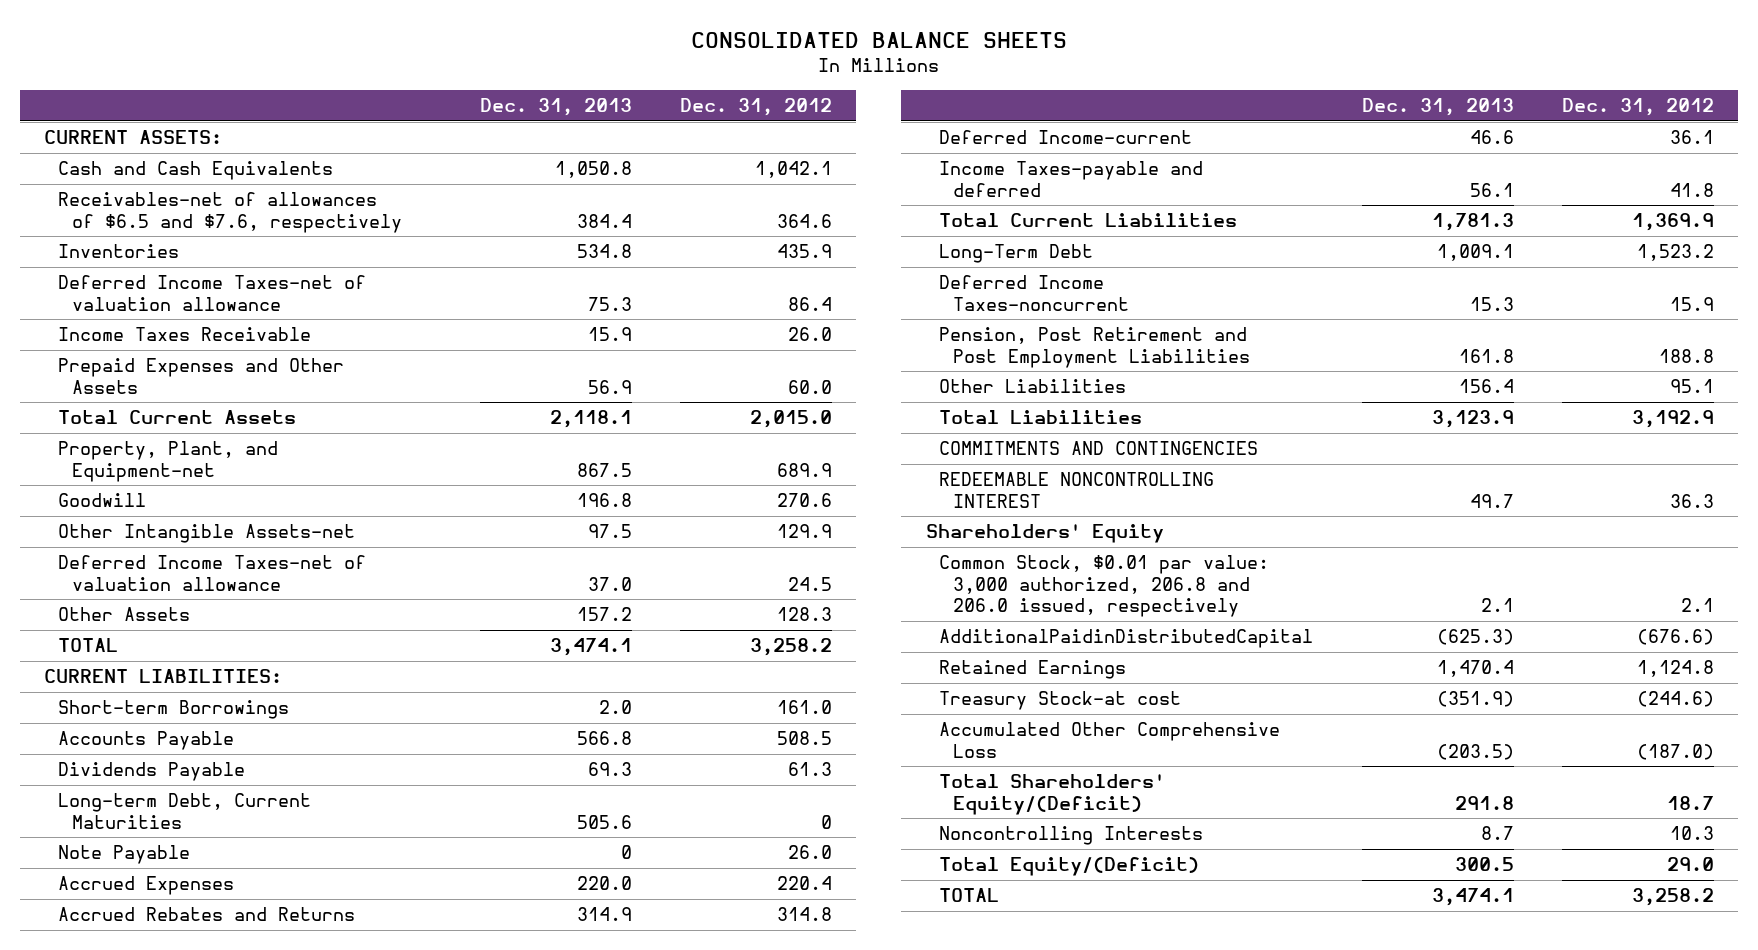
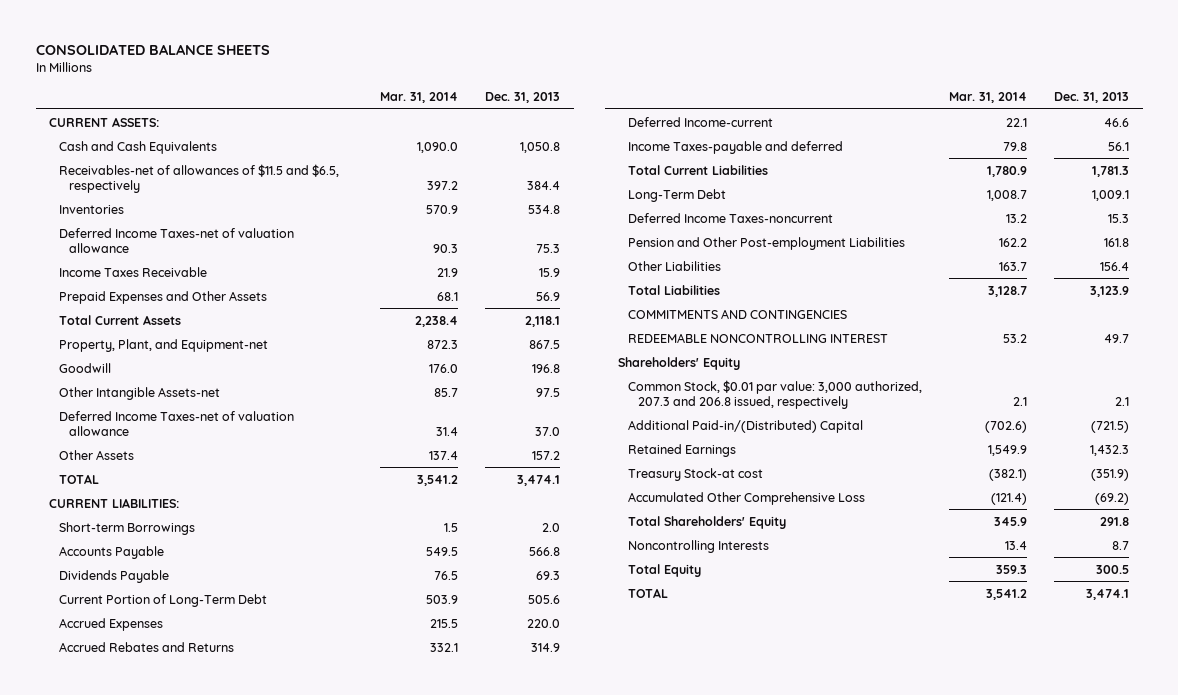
[680,98,833,117] Dec. 31, 2012 -> none
none -> [380,92,459,104] Mar. 31, 2014
[57,192,402,233] Receivables-net of allowances of $6.5 and $7.6, respectively -> [59,163,340,193] Receivables-net of allowances of $11.5 and $6.5, respectively
[57,845,190,865] Note Payable -> none
[57,793,311,829] Long-term Debt, Current Maturities -> [59,593,268,607] Current Portion of Long-Term Debt
[939,327,1251,368] Pension, Post Retirement and Post Employment Liabilities -> [628,236,906,250] Pension and Other Post-employment Liabilities
[939,629,1314,649] AdditionalPaidinDistributedCapital -> none
[939,555,1270,618] Common Stock, $0.01 par value: 3,000 authorized, 206.8 and 206.0 issued, respectively -> [628,379,923,409] Common Stock, $0.01 par value: 3,000 authorized, 207.3 and 206.8 issued, respectively
none -> [628,419,864,433] Additional Paid-in/(Distributed) Capital
[1436,660,1514,678] 1,470.4 -> [1090,444,1130,456] 1,432.3
[1436,743,1514,760] (203.5) -> [1095,492,1130,505] (69.2)
[939,774,1166,815] Total Shareholders' Equity/(Deficit) -> [628,515,787,529] Total Shareholders' Equity
[939,857,1200,877] Total Equity/(Deficit) -> [628,563,702,577] Total Equity

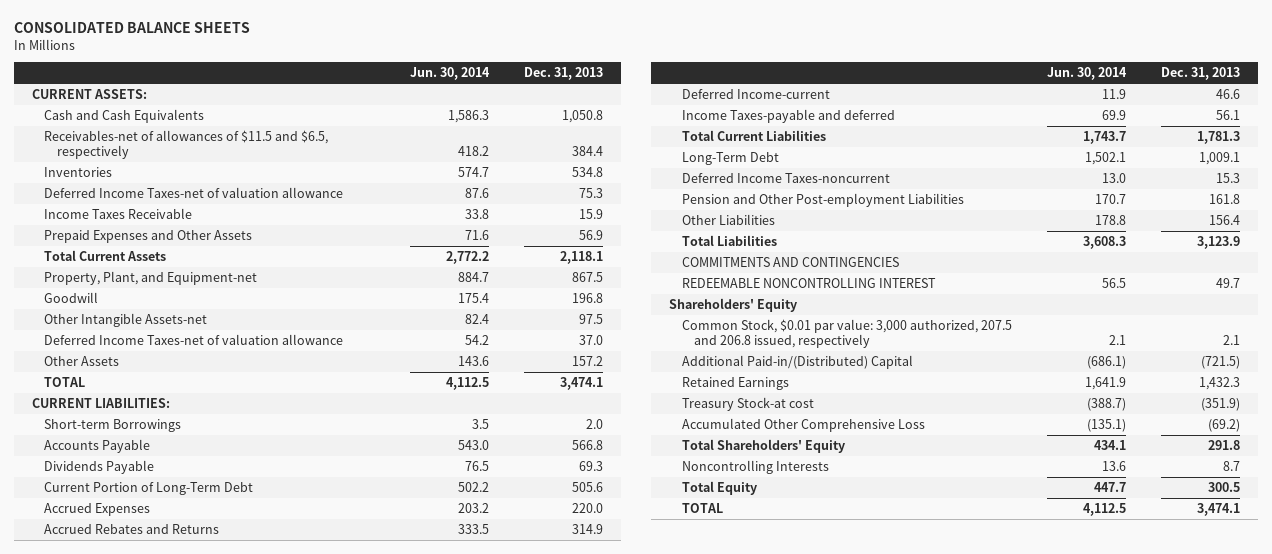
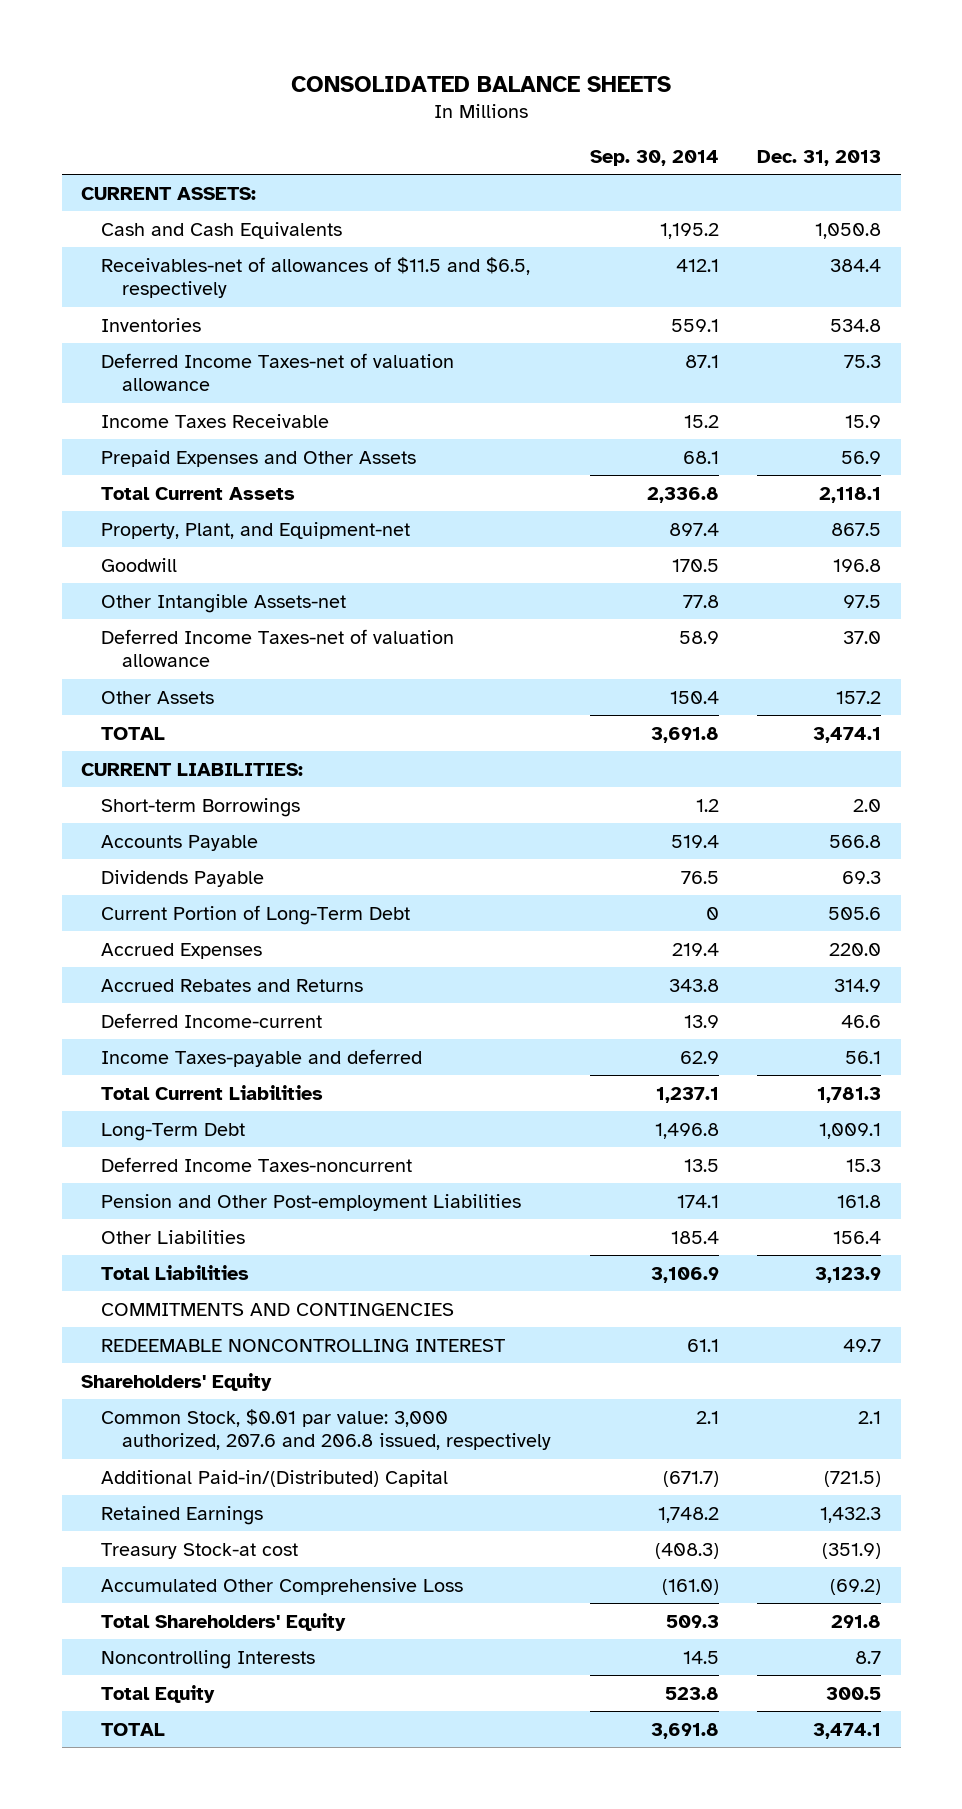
[409,67,490,81] Jun. 30, 2014 -> none
none -> [589,149,719,166] Sep. 30, 2014
[681,319,1012,348] Common Stock, $0.01 par value: 3,000 authorized, 207.5 and 206.8 issued, respectively -> [101,1408,552,1451] Common Stock, $0.01 par value: 3,000 authorized, 207.6 and 206.8 issued, respectively

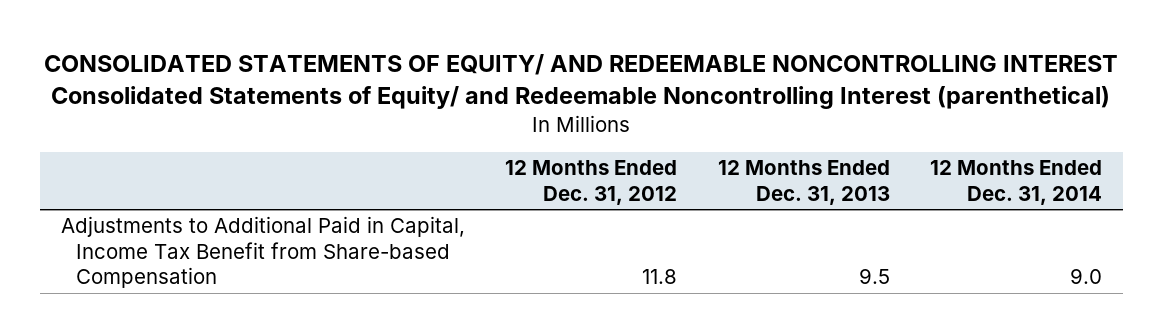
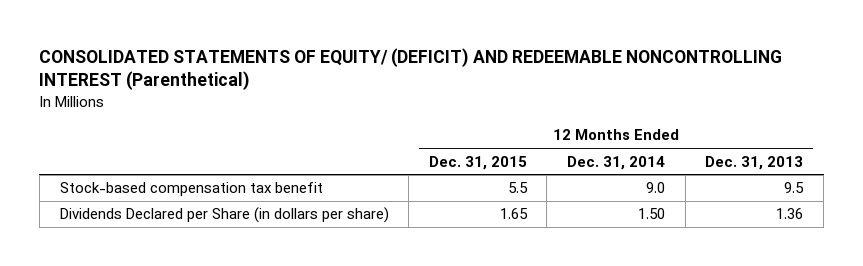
[44,54,1119,109] CONSOLIDATED STATEMENTS OF EQUITY/ AND REDEEMABLE NONCONTROLLING INTEREST Consolidated Statements of Equity/ and Redeemable Noncontrolling Interest (parenthetical) -> [39,47,783,91] CONSOLIDATED STATEMENTS OF EQUITY/ (DEFICIT) AND REDEEMABLE NONCONTROLLING INTEREST (Parenthetical)
[505,160,678,205] 12 Months Ended Dec. 31, 2012 -> none
none -> [428,155,527,170] Dec. 31, 2015
[60,216,465,289] Adjustments to Additional Paid in Capital, Income Tax Benefit from Share-based Compensation -> [59,182,323,197] Stock-based compensation tax benefit
none -> [59,207,389,224] Dividends Declared per Share (in dollars per share)

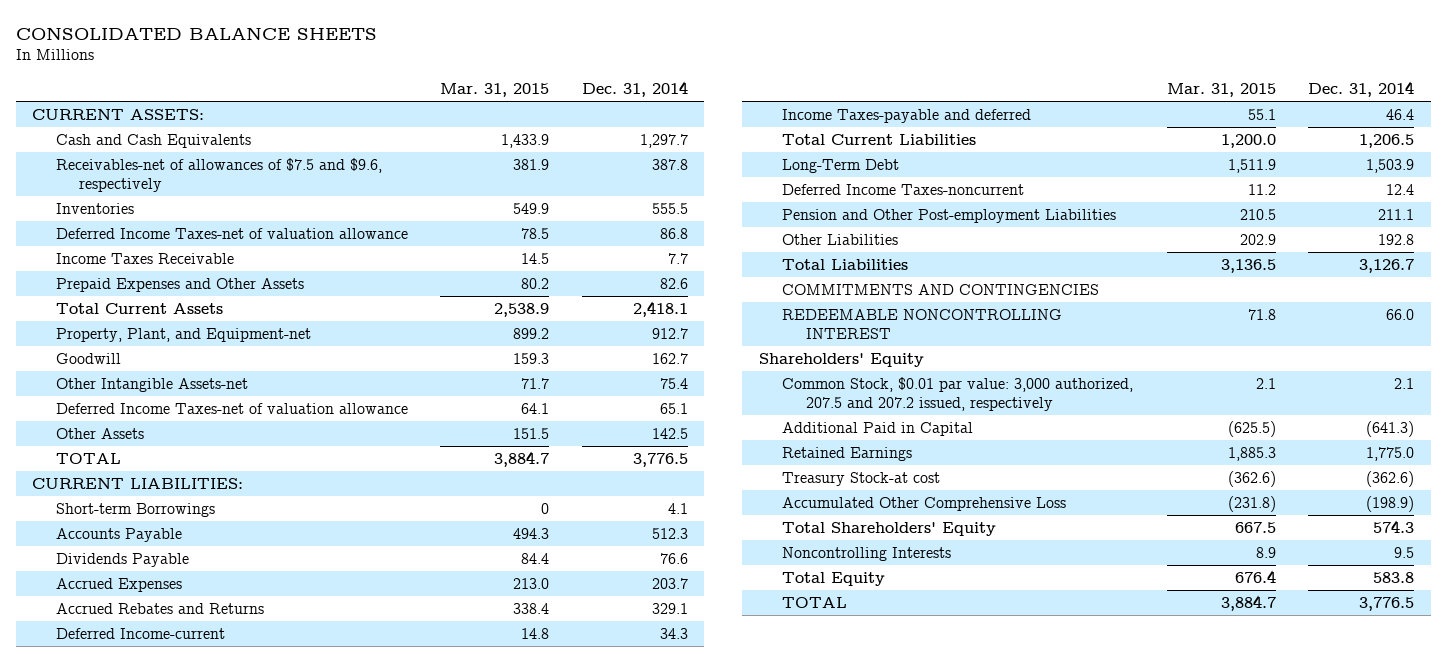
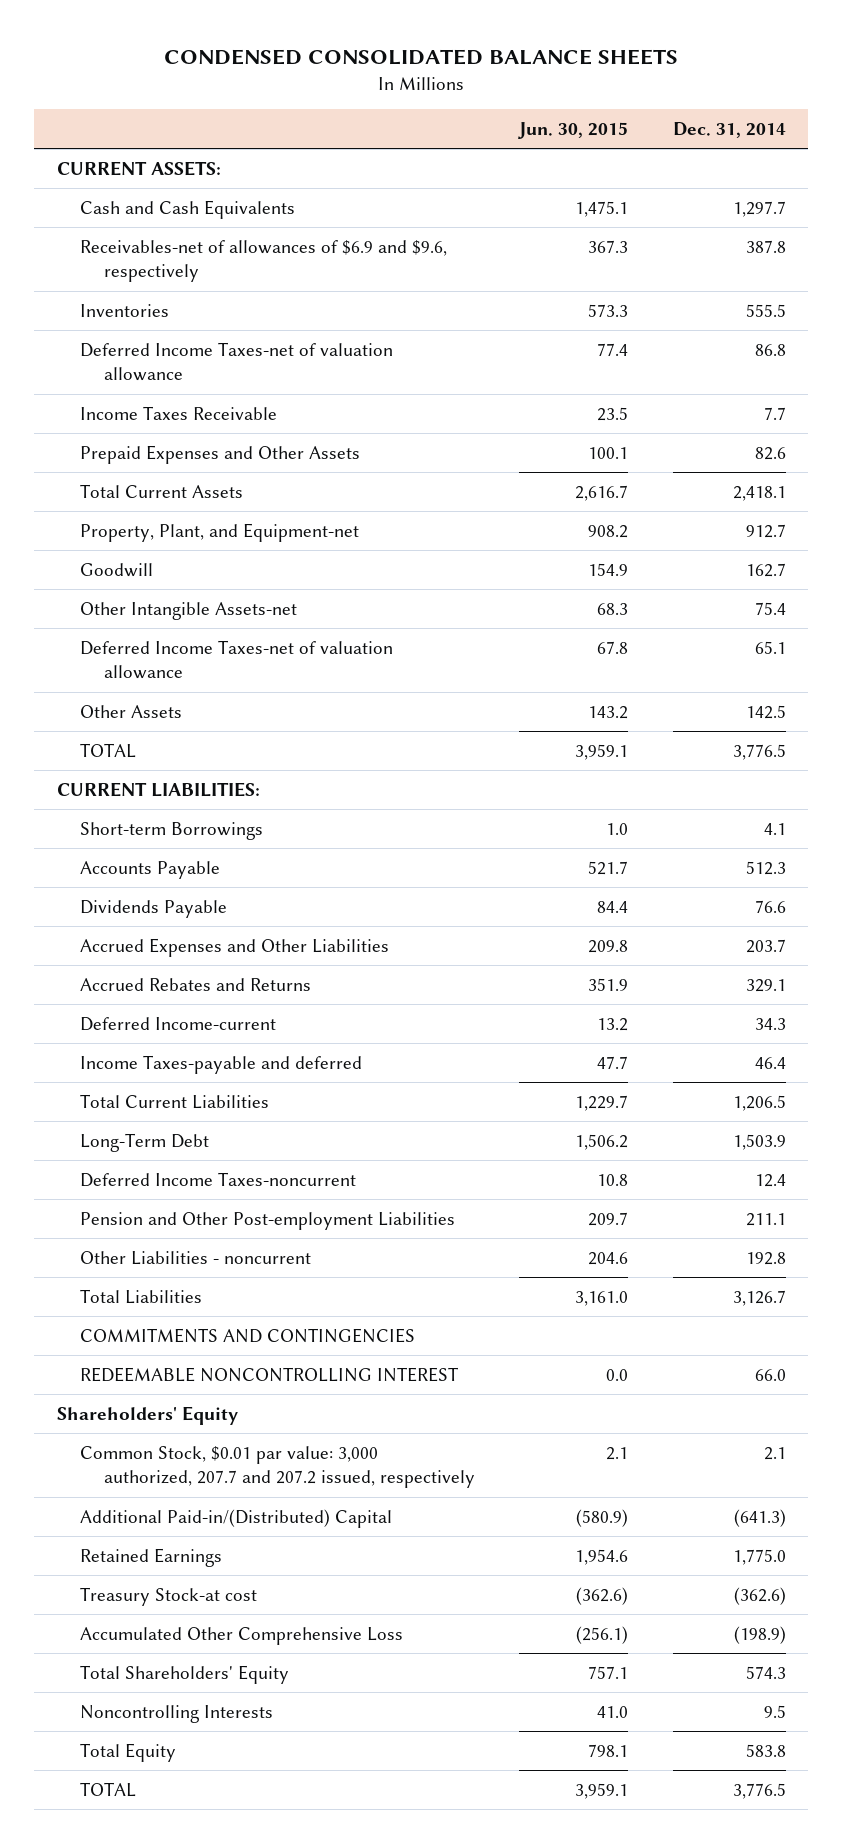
[16,26,378,40] CONSOLIDATED BALANCE SHEETS -> [164,49,679,66] CONDENSED CONSOLIDATED BALANCE SHEETS
[440,82,550,97] Mar. 31, 2015 -> none
none -> [518,121,629,139] Jun. 30, 2015
[55,157,382,192] Receivables-net of allowances of $7.5 and $9.6, respectively -> [80,239,448,283] Receivables-net of allowances of $6.9 and $9.6, respectively
[55,577,182,592] Accrued Expenses -> [80,937,390,957] Accrued Expenses and Other Liabilities
[782,233,899,245] Other Liabilities -> [80,1250,312,1265] Other Liabilities - noncurrent
[782,376,1134,411] Common Stock, $0.01 par value: 3,000 authorized, 207.5 and 207.2 issued, respectively -> [80,1445,475,1489] Common Stock, $0.01 par value: 3,000 authorized, 207.7 and 207.2 issued, respectively
[782,421,974,436] Additional Paid in Capital -> [80,1508,393,1528] Additional Paid-in/(Distributed) Capital

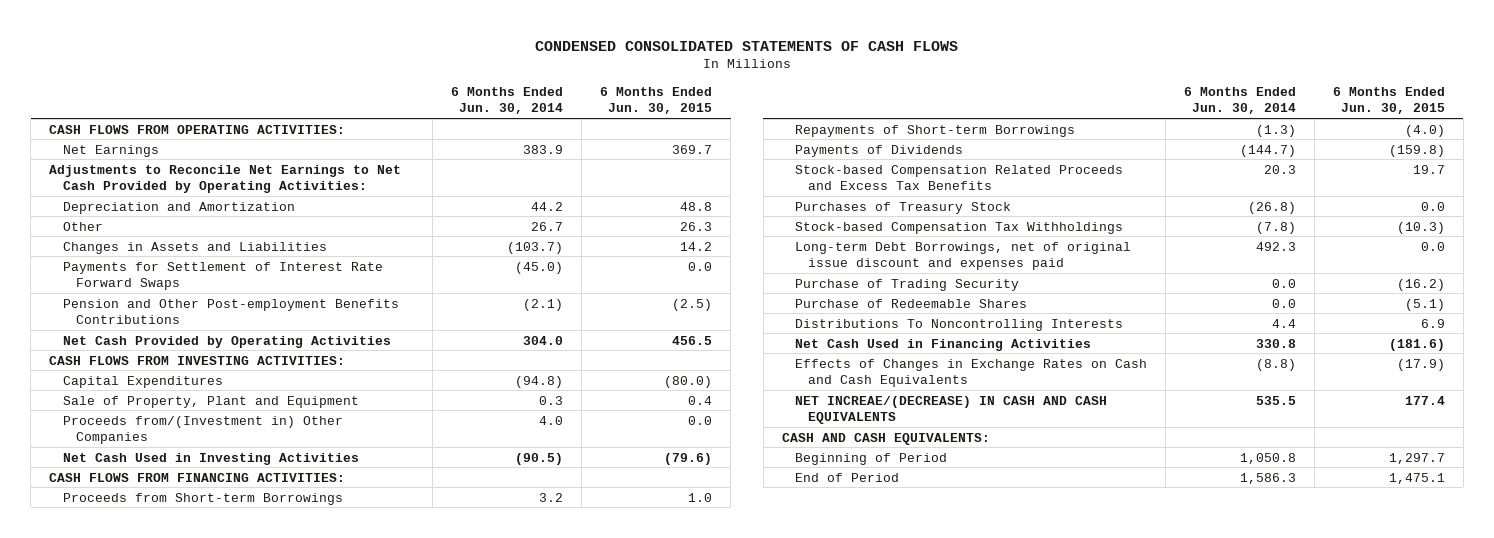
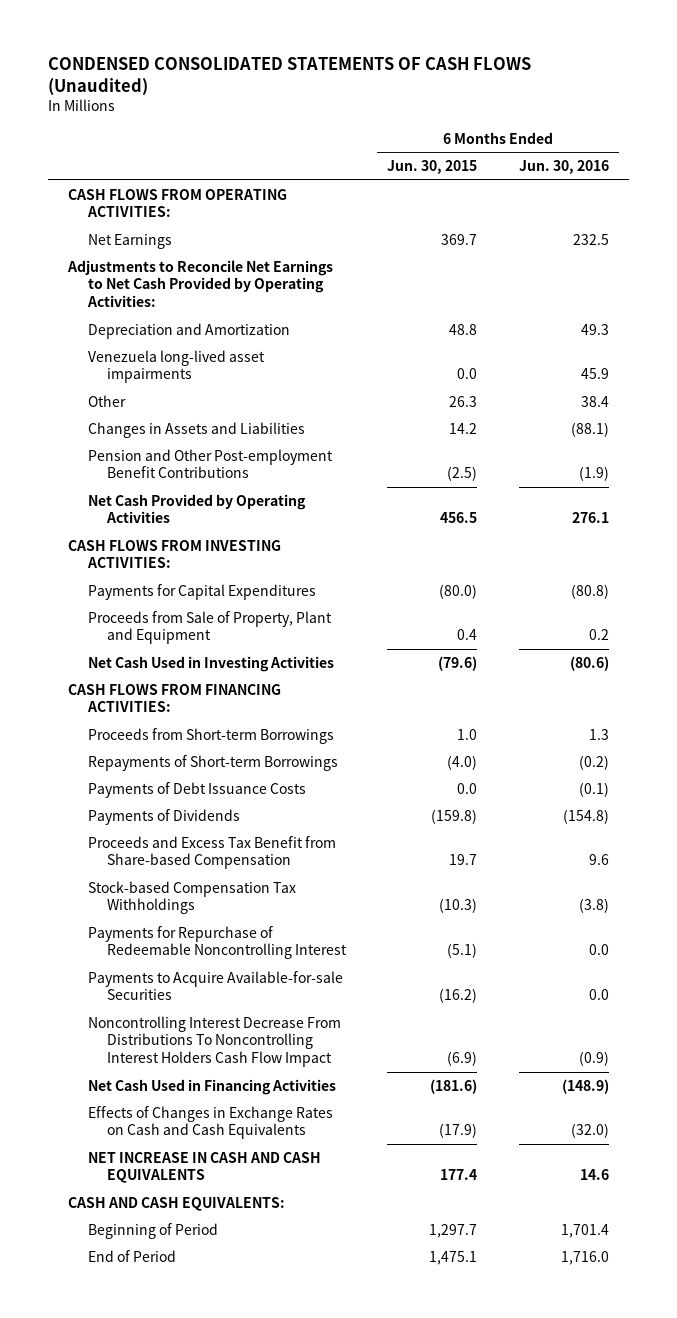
[534,40,958,51] CONDENSED CONSOLIDATED STATEMENTS OF CASH FLOWS -> [47,56,531,96] CONDENSED CONSOLIDATED STATEMENTS OF CASH FLOWS (Unaudited)
[451,86,564,115] 6 Months Ended Jun. 30, 2014 -> none
none -> [518,160,609,175] Jun. 30, 2016
none -> [87,349,265,384] Venezuela long-lived asset impairments
[62,261,383,290] Payments for Settlement of Interest Rate Forward Swaps -> none
[62,298,399,324] Pension and Other Post-employment Benefits Contributions -> [87,448,333,479] Pension and Other Post-employment Benefit Contributions
[62,415,343,444] Proceeds from/(Investment in) Other Companies -> none
[62,375,223,388] Capital Expenditures -> [87,583,316,600] Payments for Capital Expenditures
[62,395,359,408] Sale of Property, Plant and Equipment -> [87,610,332,645] Proceeds from Sale of Property, Plant and Equipment
none -> [87,781,306,798] Payments of Debt Issuance Costs
[794,201,1011,214] Purchases of Treasury Stock -> none
[794,164,1123,190] Stock-based Compensation Related Proceeds and Excess Tax Benefits -> [87,835,336,870] Proceeds and Excess Tax Benefit from Share-based Compensation
[794,241,1131,270] Long-term Debt Borrowings, net of original issue discount and expenses paid -> none
[794,298,1027,308] Purchase of Redeemable Shares -> none
none -> [87,925,347,960] Payments for Repurchase of Redeemable Noncontrolling Interest
[794,278,1019,291] Purchase of Trading Security -> [87,970,343,1001] Payments to Acquire Available-for-sale Securities
[794,318,1123,331] Distributions To Noncontrolling Interests -> [87,1015,341,1068] Noncontrolling Interest Decrease From Distributions To Noncontrolling Interest Holders Cash Flow Impact
[1420,318,1445,328] 6.9 -> [447,1051,478,1067] (6.9)
[794,395,1107,424] NET INCREAE/(DECREASE) IN CASH AND CASH EQUIVALENTS -> [87,1151,321,1184] NET INCREASE IN CASH AND CASH EQUIVALENTS

